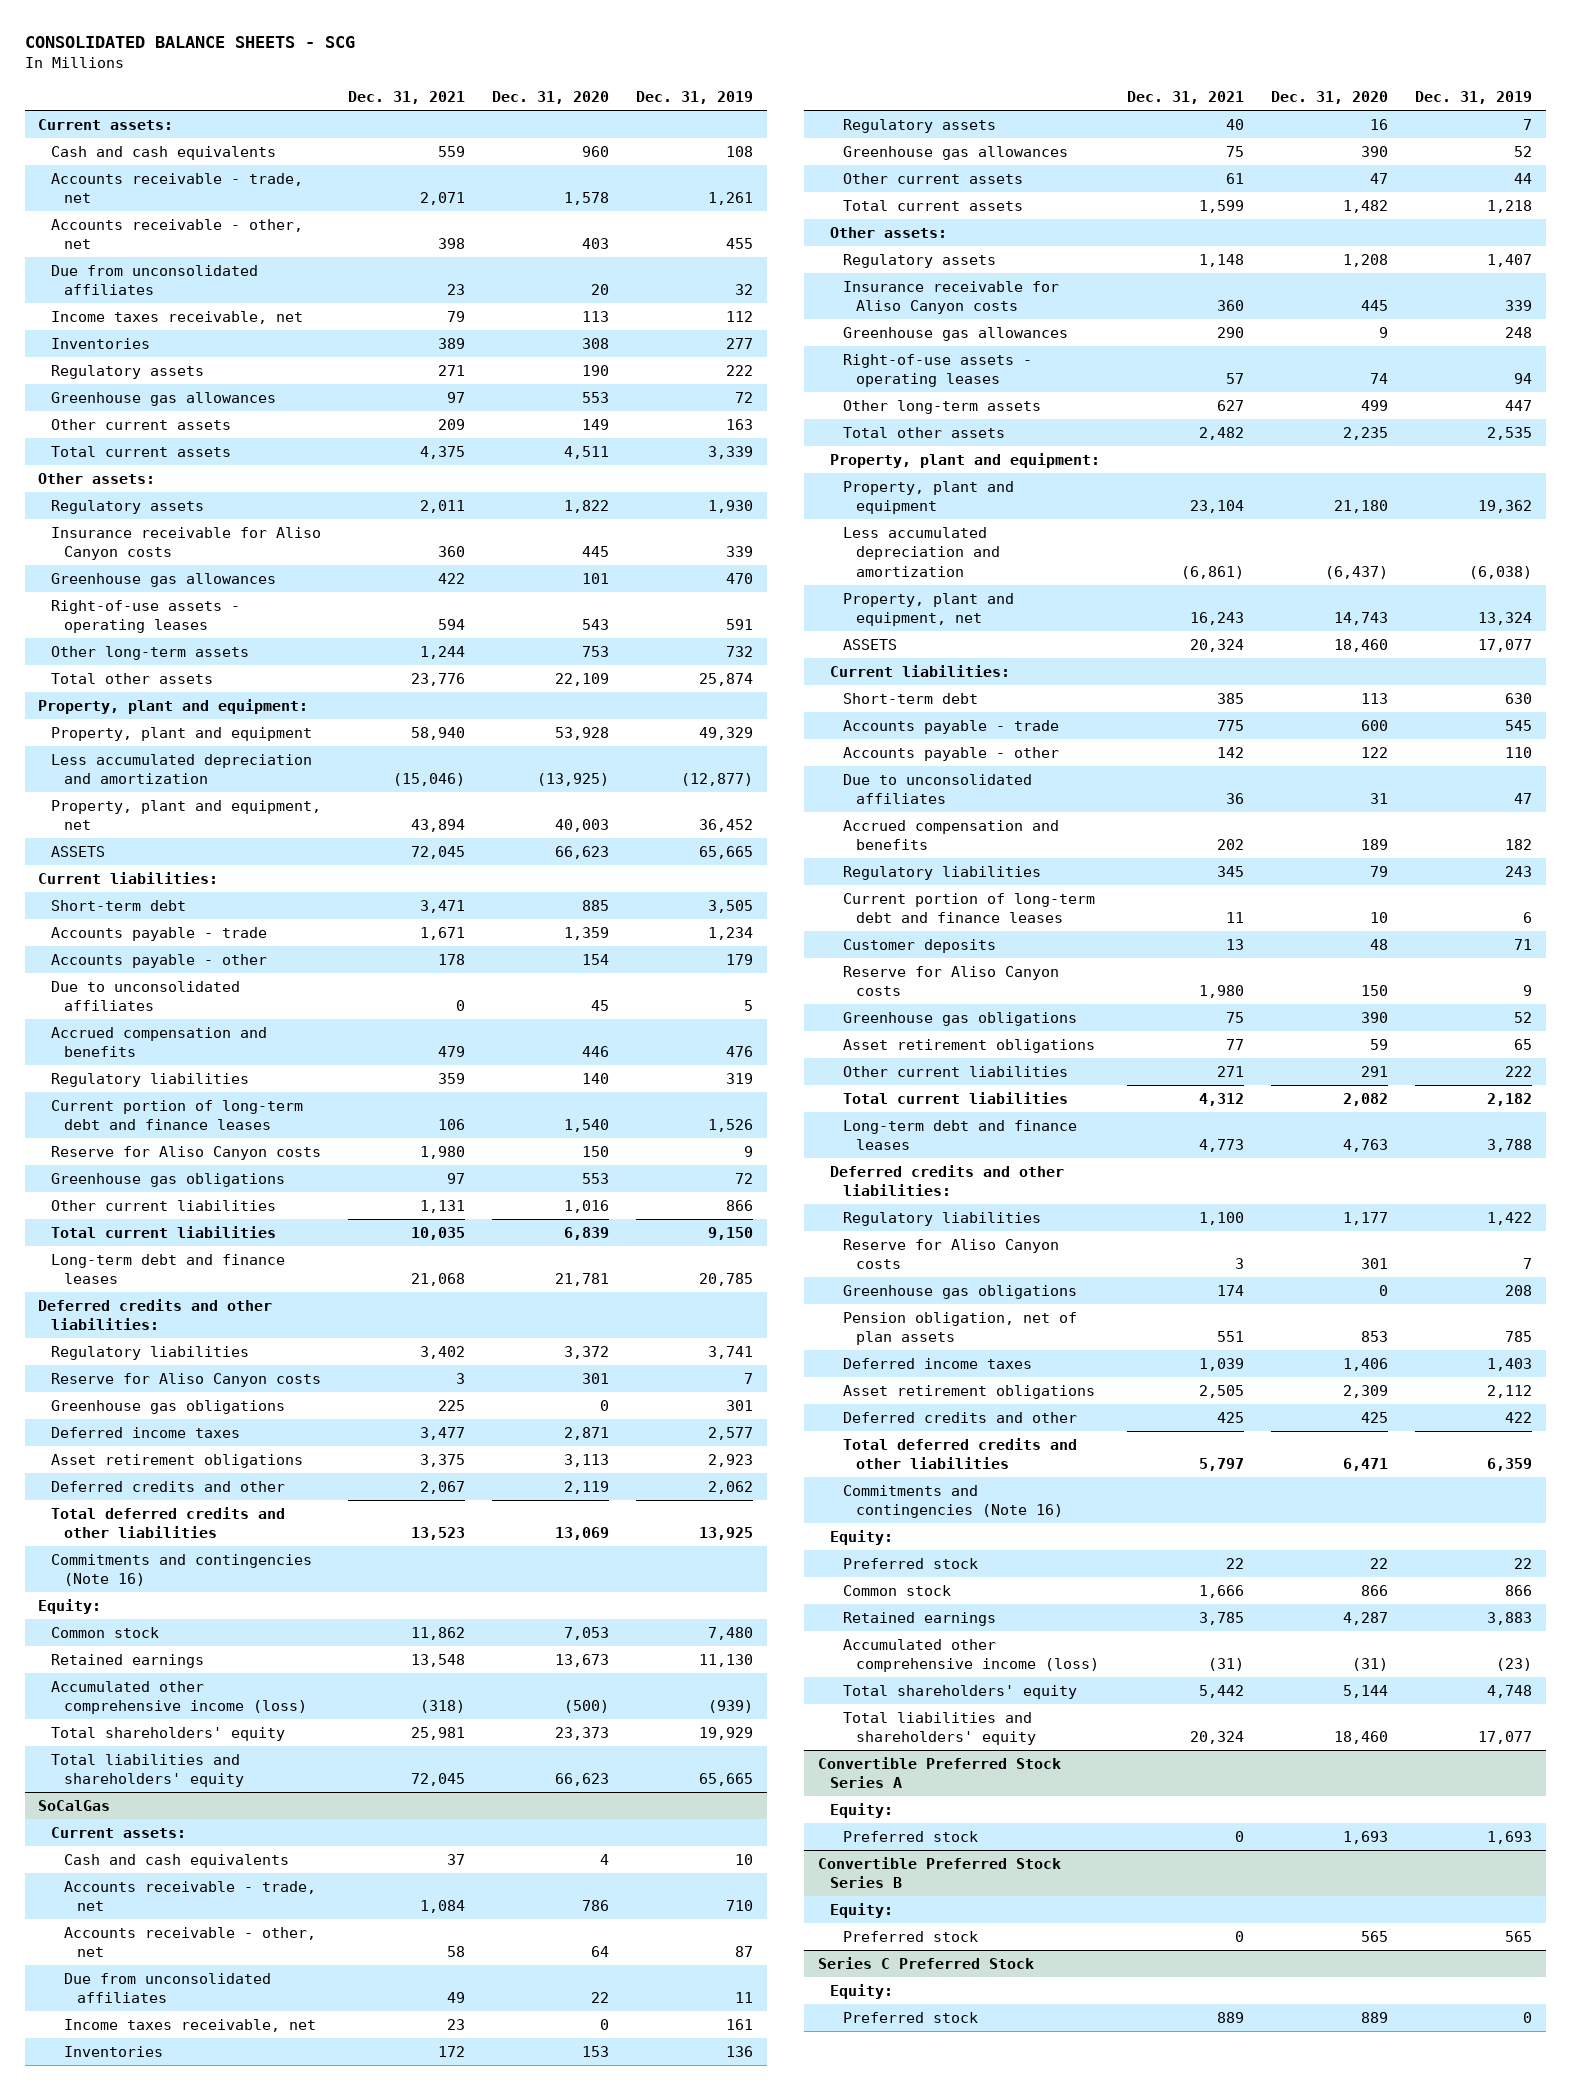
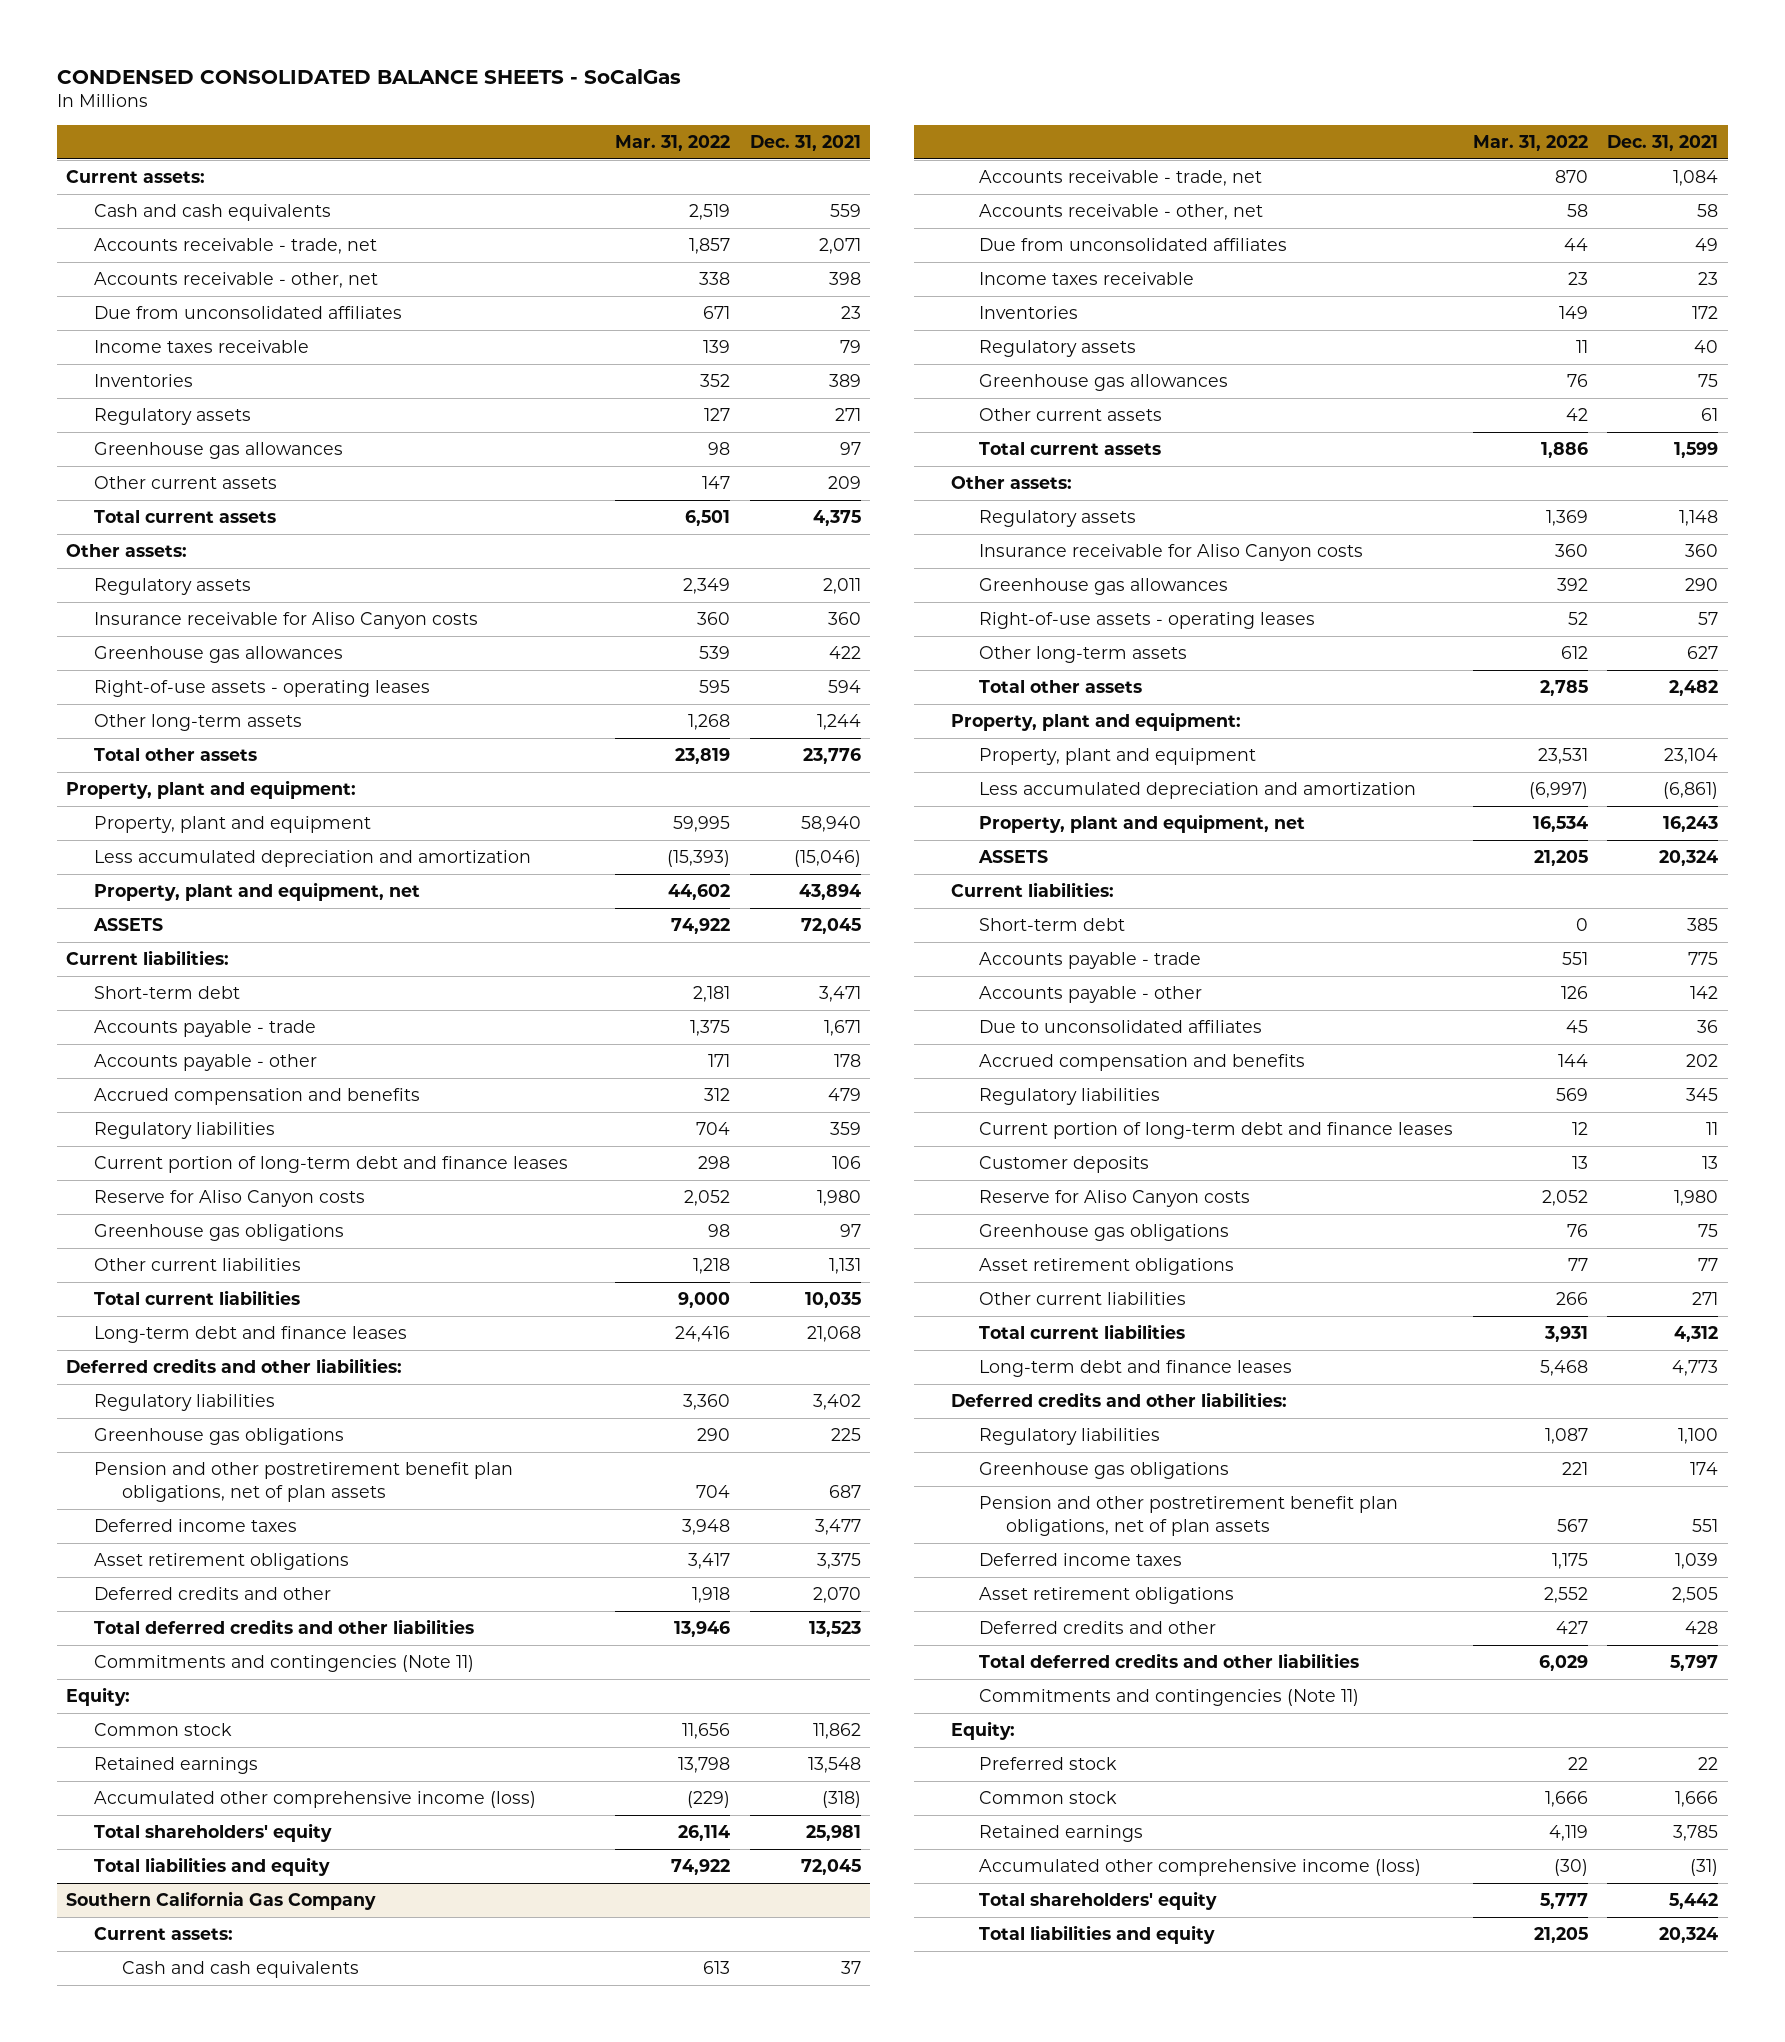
[24,36,355,49] CONSOLIDATED BALANCE SHEETS - SCG -> [56,68,681,84] CONDENSED CONSOLIDATED BALANCE SHEETS - SoCalGas
[492,90,610,104] Dec. 31, 2020 -> none
[636,90,754,104] Dec. 31, 2019 -> none
none -> [615,134,731,151] Mar. 31, 2022
[51,310,304,324] Income taxes receivable, net -> [93,340,309,354] Income taxes receivable
[51,980,241,1012] Due to unconsolidated affiliates -> none
[51,1372,322,1387] Reserve for Aliso Canyon costs -> none
none -> [93,1462,513,1502] Pension and other postretirement benefit plan obligations, net of plan assets
[420,1480,466,1494] 2,067 -> [812,1587,861,1604] 2,070
[51,1553,313,1587] Commitments and contingencies (Note 16) -> [93,1655,474,1673] Commitments and contingencies (Note 11)
[51,1753,245,1788] Total liabilities and shareholders' equity -> [93,1857,330,1877] Total liabilities and equity
[38,1799,111,1811] SoCalGas -> [66,1891,377,1911] Southern California Gas Company
[64,2018,317,2032] Income taxes receivable, net -> [978,272,1194,286] Income taxes receivable
[843,1238,1060,1270] Reserve for Aliso Canyon costs -> none
[843,1311,1078,1346] Pension obligation, net of plan assets -> [978,1496,1398,1536] Pension and other postretirement benefit plan obligations, net of plan assets
[1217,1411,1245,1423] 425 -> [1685,1621,1719,1635] 428
[843,1484,1064,1519] Commitments and contingencies (Note 16) -> [978,1689,1359,1707] Commitments and contingencies (Note 11)
[817,1756,1061,1789] Convertible Preferred Stock Series A -> none
[830,1802,894,1818] Equity: -> none
[843,1830,979,1842] Preferred stock -> none
[817,1856,1061,1889] Convertible Preferred Stock Series B -> none
[830,1902,894,1918] Equity: -> none
[843,1930,979,1942] Preferred stock -> none
[817,1956,1034,1969] Series C Preferred Stock -> none
[830,1983,894,1999] Equity: -> none
[843,2011,979,2023] Preferred stock -> none
[843,1711,1037,1746] Total liabilities and shareholders' equity -> [978,1925,1215,1945] Total liabilities and equity

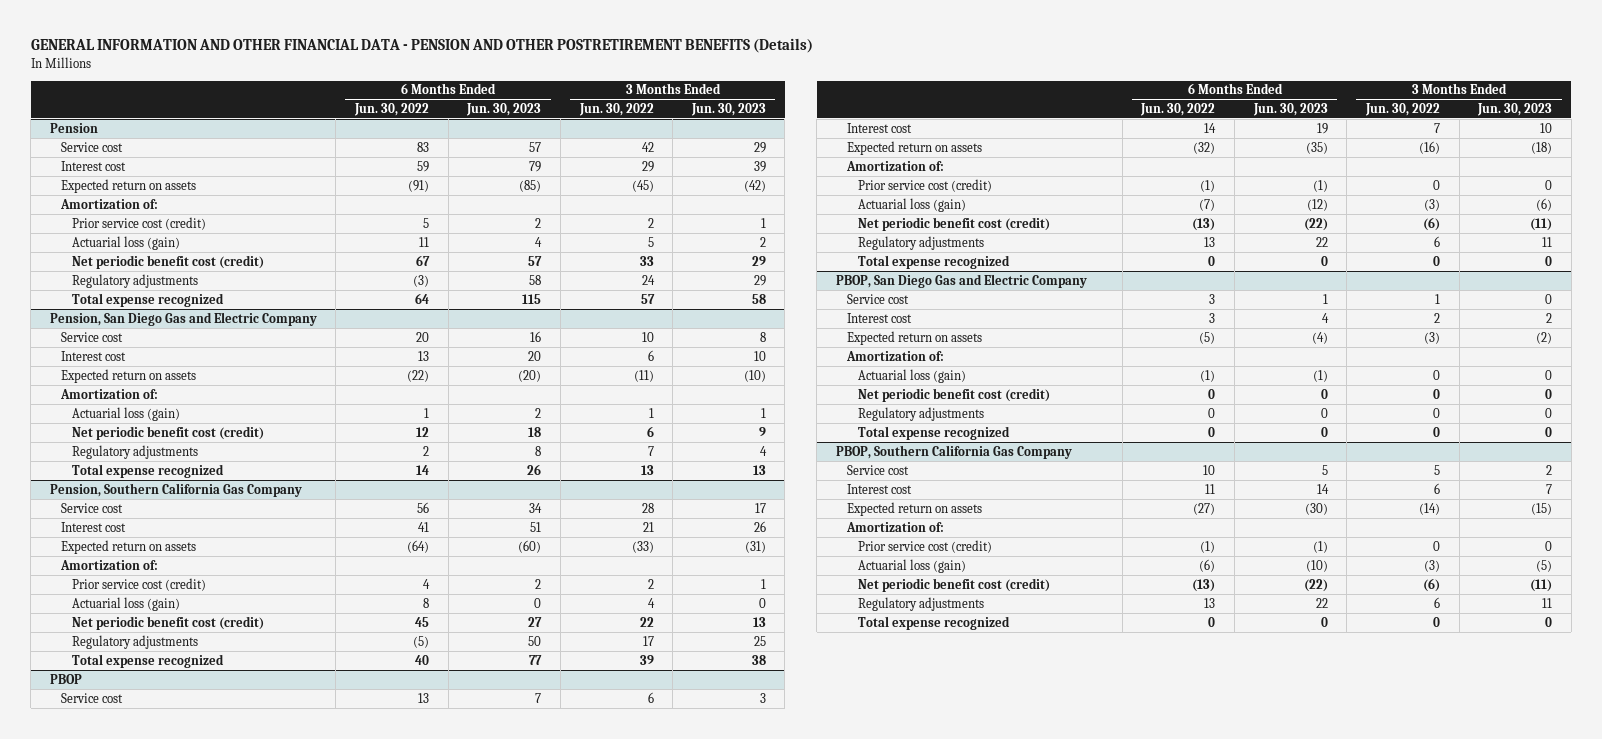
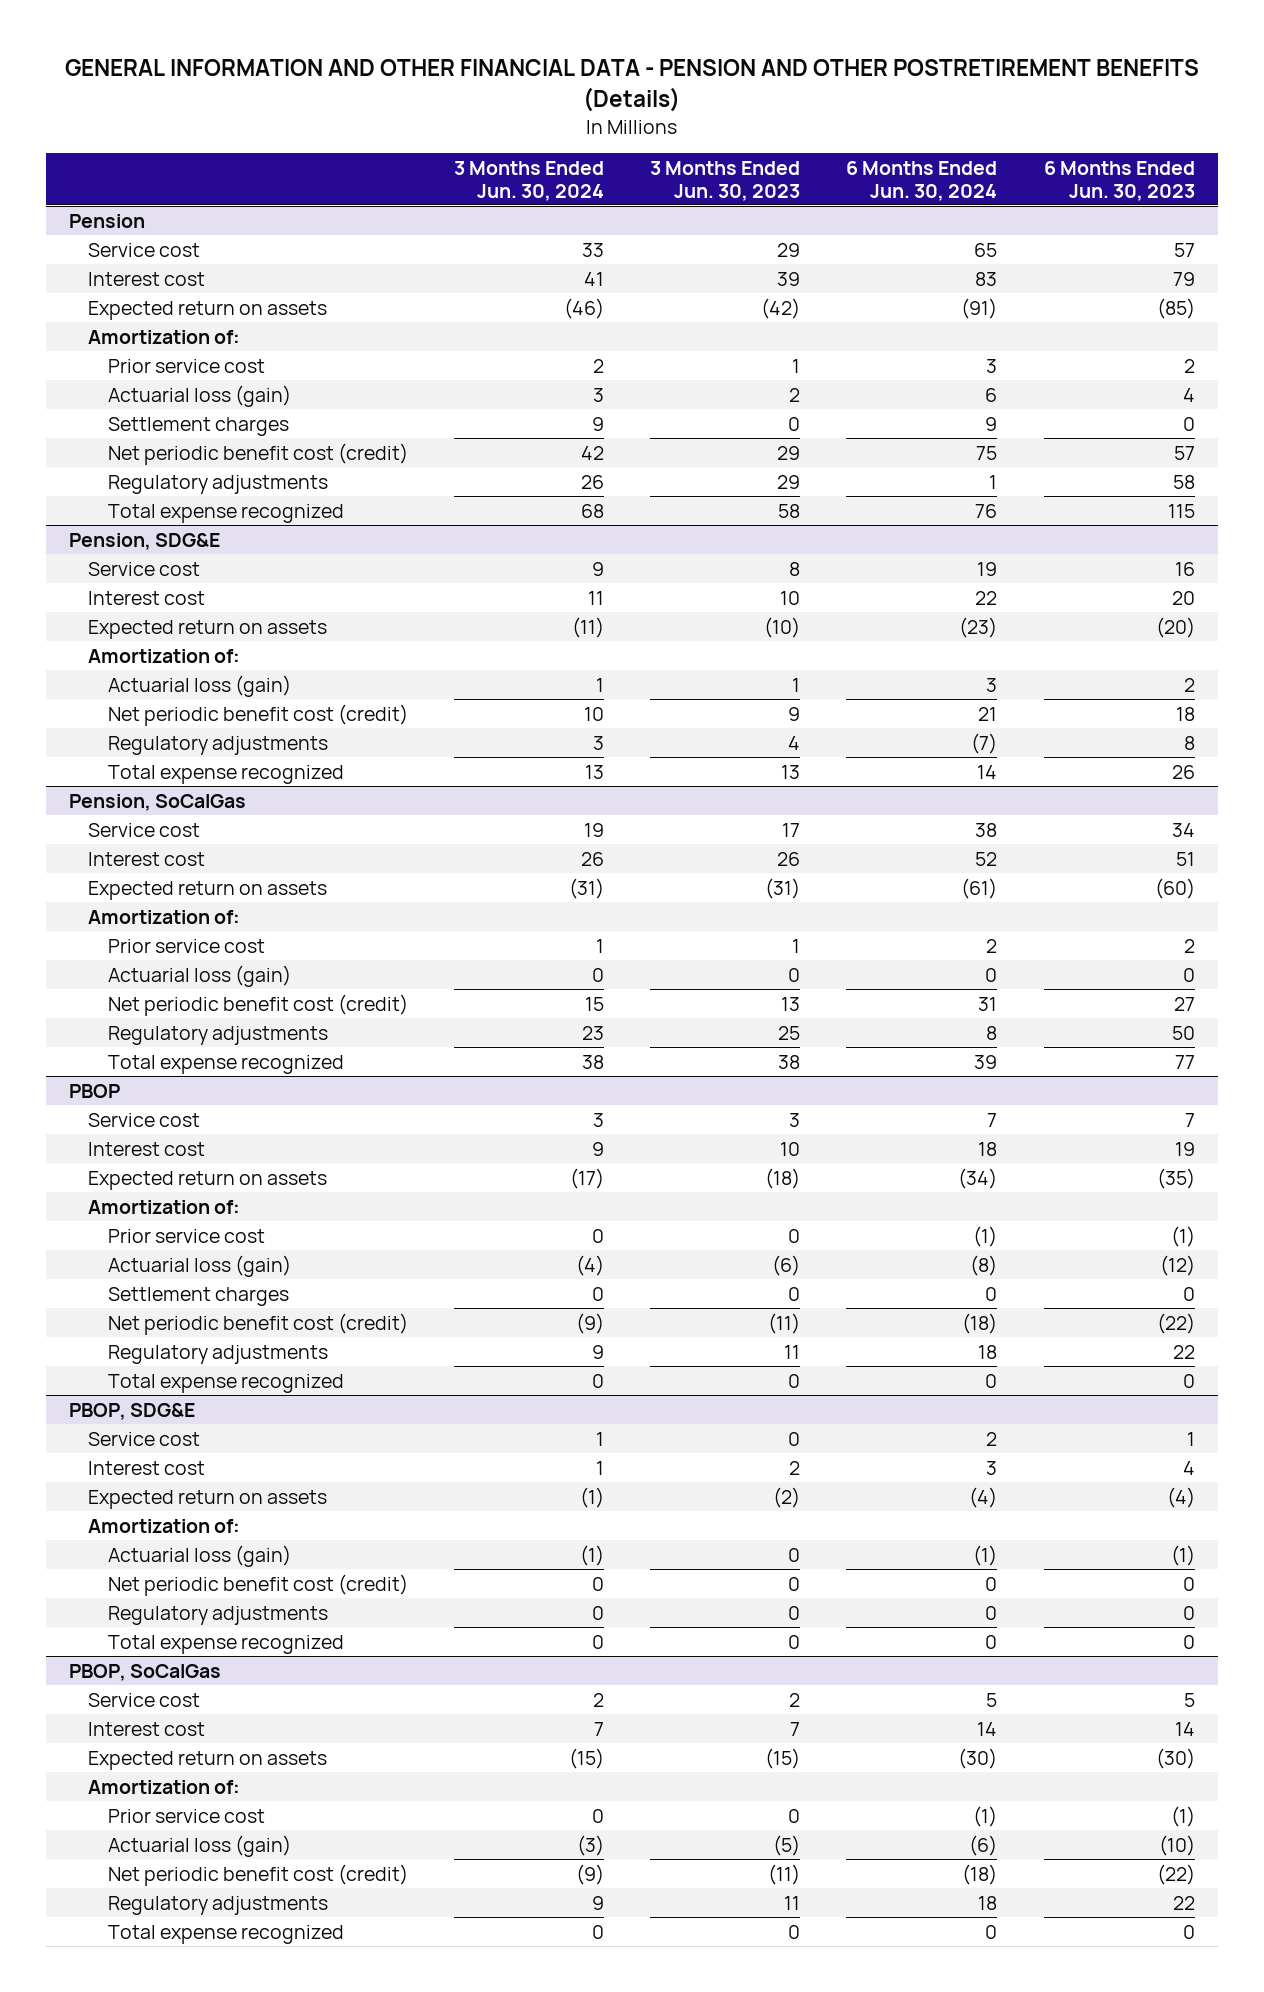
[354,102,430,116] Jun. 30, 2022 -> none
[578,102,654,116] Jun. 30, 2022 -> none
none -> [453,160,604,201] 3 Months Ended Jun. 30, 2024
none -> [846,160,998,201] 6 Months Ended Jun. 30, 2024
[72,216,207,230] Prior service cost (credit) -> [107,358,265,373] Prior service cost
none -> [107,416,289,436] Settlement charges
[49,311,317,326] Pension, San Diego Gas and Electric Company -> none
none -> [68,532,220,550] Pension, SDG&E
[49,482,302,497] Pension, Southern California Gas Company -> none
none -> [68,793,246,811] Pension, SoCalGas
[72,577,207,591] Prior service cost (credit) -> [107,938,265,953] Prior service cost
[858,178,993,192] Prior service cost (credit) -> [107,1228,265,1243] Prior service cost
none -> [107,1286,289,1306] Settlement charges
[836,273,1088,288] PBOP, San Diego Gas and Electric Company -> none
none -> [68,1402,195,1420] PBOP, SDG&E
[836,444,1073,459] PBOP, Southern California Gas Company -> none
none -> [68,1663,221,1681] PBOP, SoCalGas
[858,539,993,553] Prior service cost (credit) -> [107,1808,265,1823] Prior service cost

